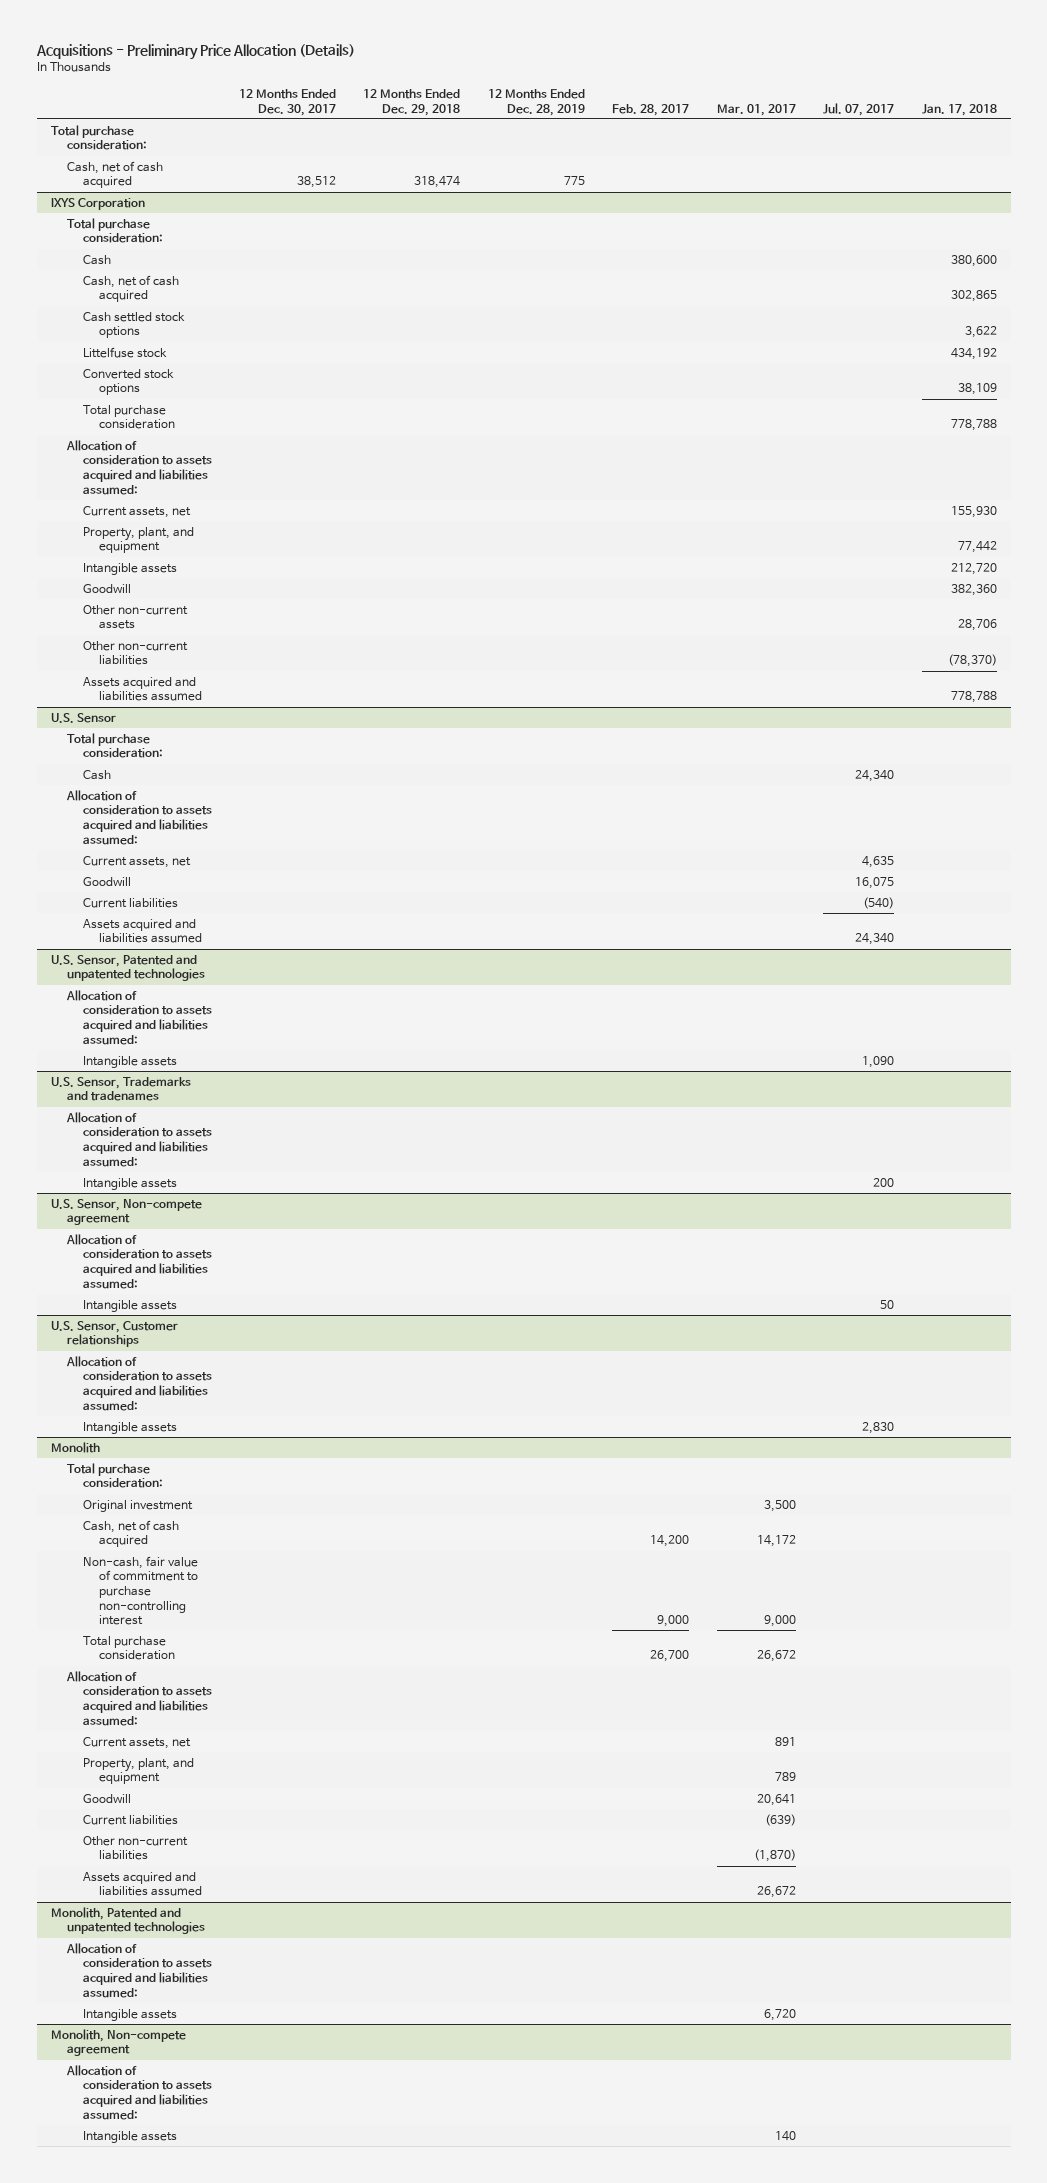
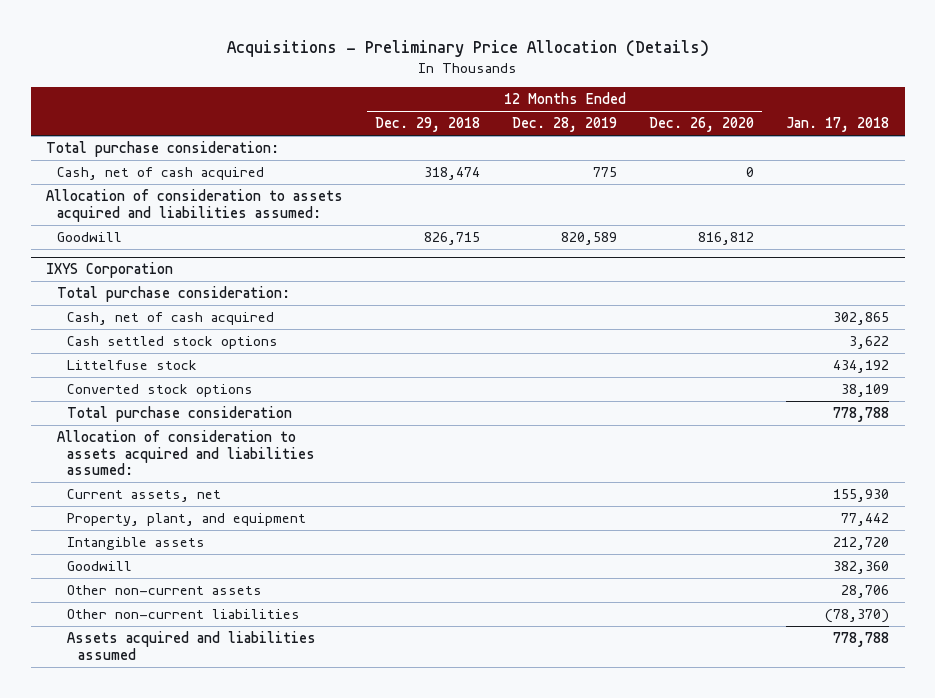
[239,89,337,116] 12 Months Ended Dec. 30, 2017 -> none
[612,103,690,116] Feb. 28, 2017 -> none
[716,103,796,116] Mar. 01, 2017 -> none
[823,102,895,116] Jul. 07, 2017 -> none
none -> [648,117,754,133] Dec. 26, 2020
none -> [46,189,344,222] Allocation of consideration to assets acquired and liabilities assumed:
none -> [56,232,122,243] Goodwill
[82,254,111,265] Cash -> none
[50,712,116,723] U.S. Sensor -> none
[66,732,163,759] Total purchase consideration: -> none
[82,769,111,780] Cash -> none
[65,789,212,845] Allocation of consideration to assets acquired and liabilities assumed: -> none
[82,855,191,868] Current assets, net -> none
[82,876,131,886] Goodwill -> none
[82,897,178,908] Current liabilities -> none
[82,918,202,944] Assets acquired and liabilities assumed -> none
[50,954,205,982] U.S. Sensor, Patented and unpatented technologies -> none
[65,989,212,1045] Allocation of consideration to assets acquired and liabilities assumed: -> none
[82,1055,177,1068] Intangible assets -> none
[50,1076,191,1102] U.S. Sensor, Trademarks and tradenames -> none
[65,1111,212,1167] Allocation of consideration to assets acquired and liabilities assumed: -> none
[82,1177,177,1190] Intangible assets -> none
[50,1198,202,1226] U.S. Sensor, Non-compete agreement -> none
[65,1233,212,1289] Allocation of consideration to assets acquired and liabilities assumed: -> none
[82,1299,177,1312] Intangible assets -> none
[50,1320,178,1348] U.S. Sensor, Customer relationships -> none
[65,1355,212,1411] Allocation of consideration to assets acquired and liabilities assumed: -> none
[82,1421,177,1434] Intangible assets -> none
[50,1441,100,1453] Monolith -> none
[66,1462,163,1489] Total purchase consideration: -> none
[82,1499,193,1512] Original investment -> none
[82,1519,179,1548] Cash, net of cash acquired -> none
[82,1555,198,1626] Non-cash, fair value of commitment to purchase non-controlling interest -> none
[82,1635,175,1661] Total purchase consideration -> none
[65,1670,212,1726] Allocation of consideration to assets acquired and liabilities assumed: -> none
[82,1736,191,1749] Current assets, net -> none
[82,1757,194,1785] Property, plant, and equipment -> none
[82,1793,131,1803] Goodwill -> none
[82,1814,178,1825] Current liabilities -> none
[82,1835,188,1861] Other non-current liabilities -> none
[82,1871,202,1897] Assets acquired and liabilities assumed -> none
[50,1906,205,1935] Monolith, Patented and unpatented technologies -> none
[65,1942,212,1998] Allocation of consideration to assets acquired and liabilities assumed: -> none
[82,2008,177,2021] Intangible assets -> none
[50,2028,186,2057] Monolith, Non-compete agreement -> none
[65,2064,212,2120] Allocation of consideration to assets acquired and liabilities assumed: -> none
[82,2130,177,2143] Intangible assets -> none

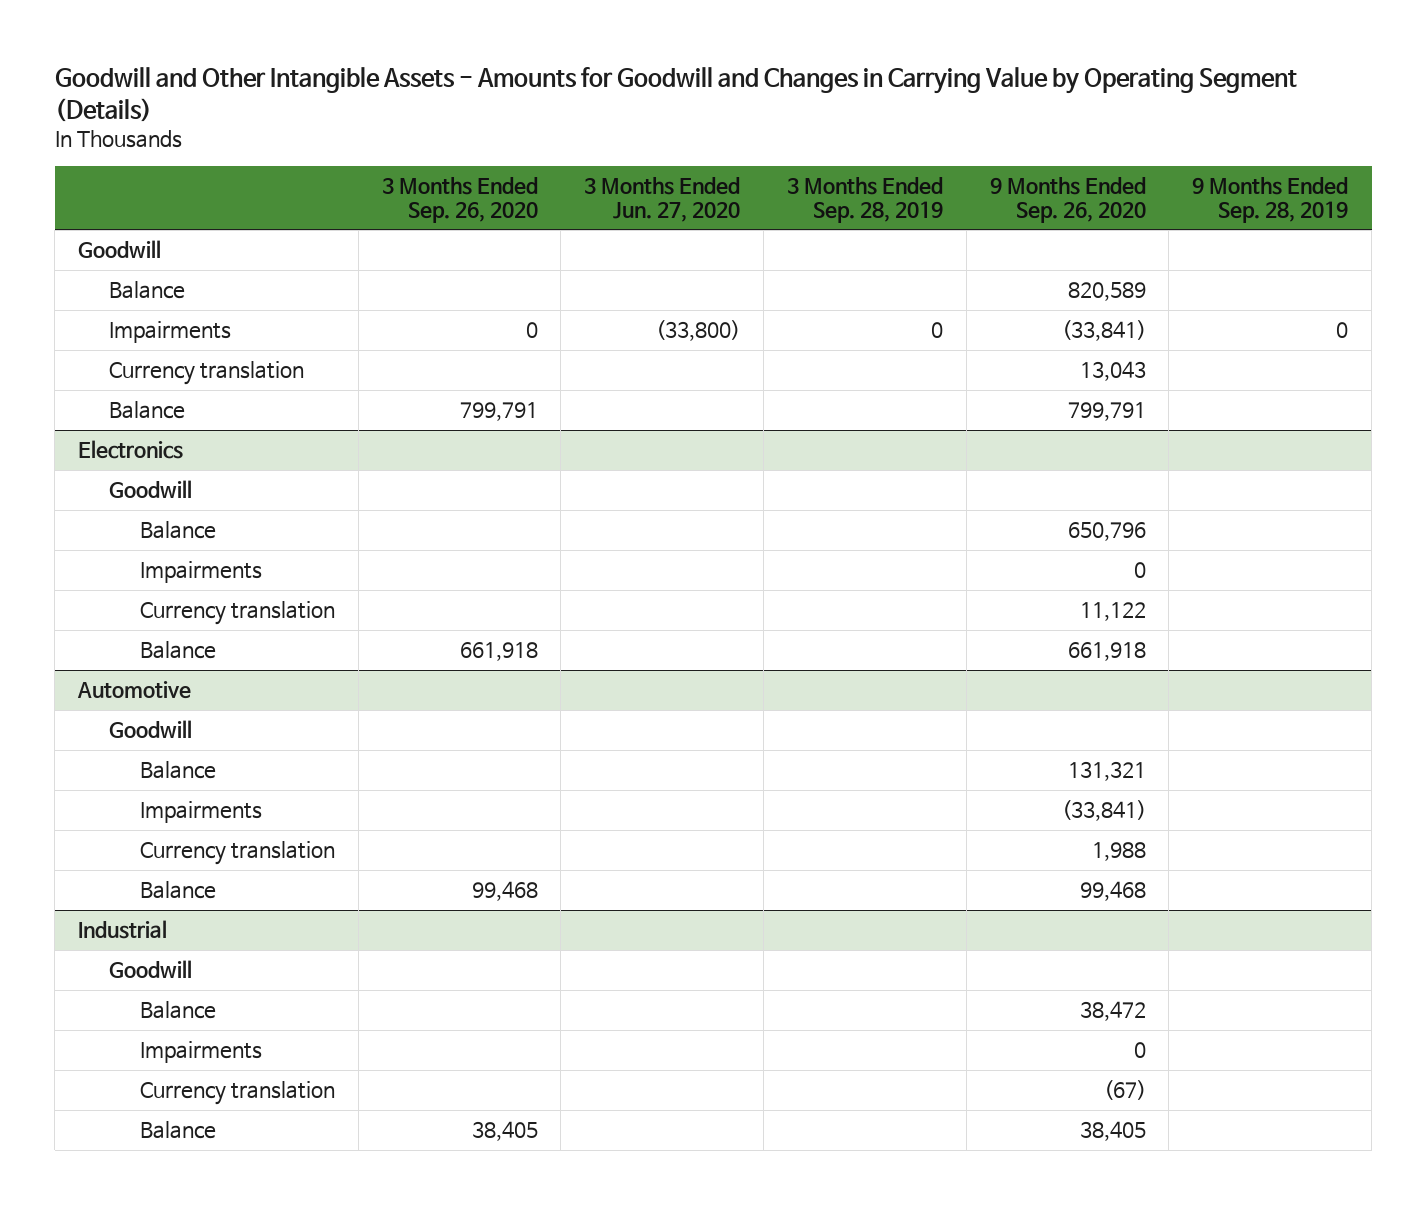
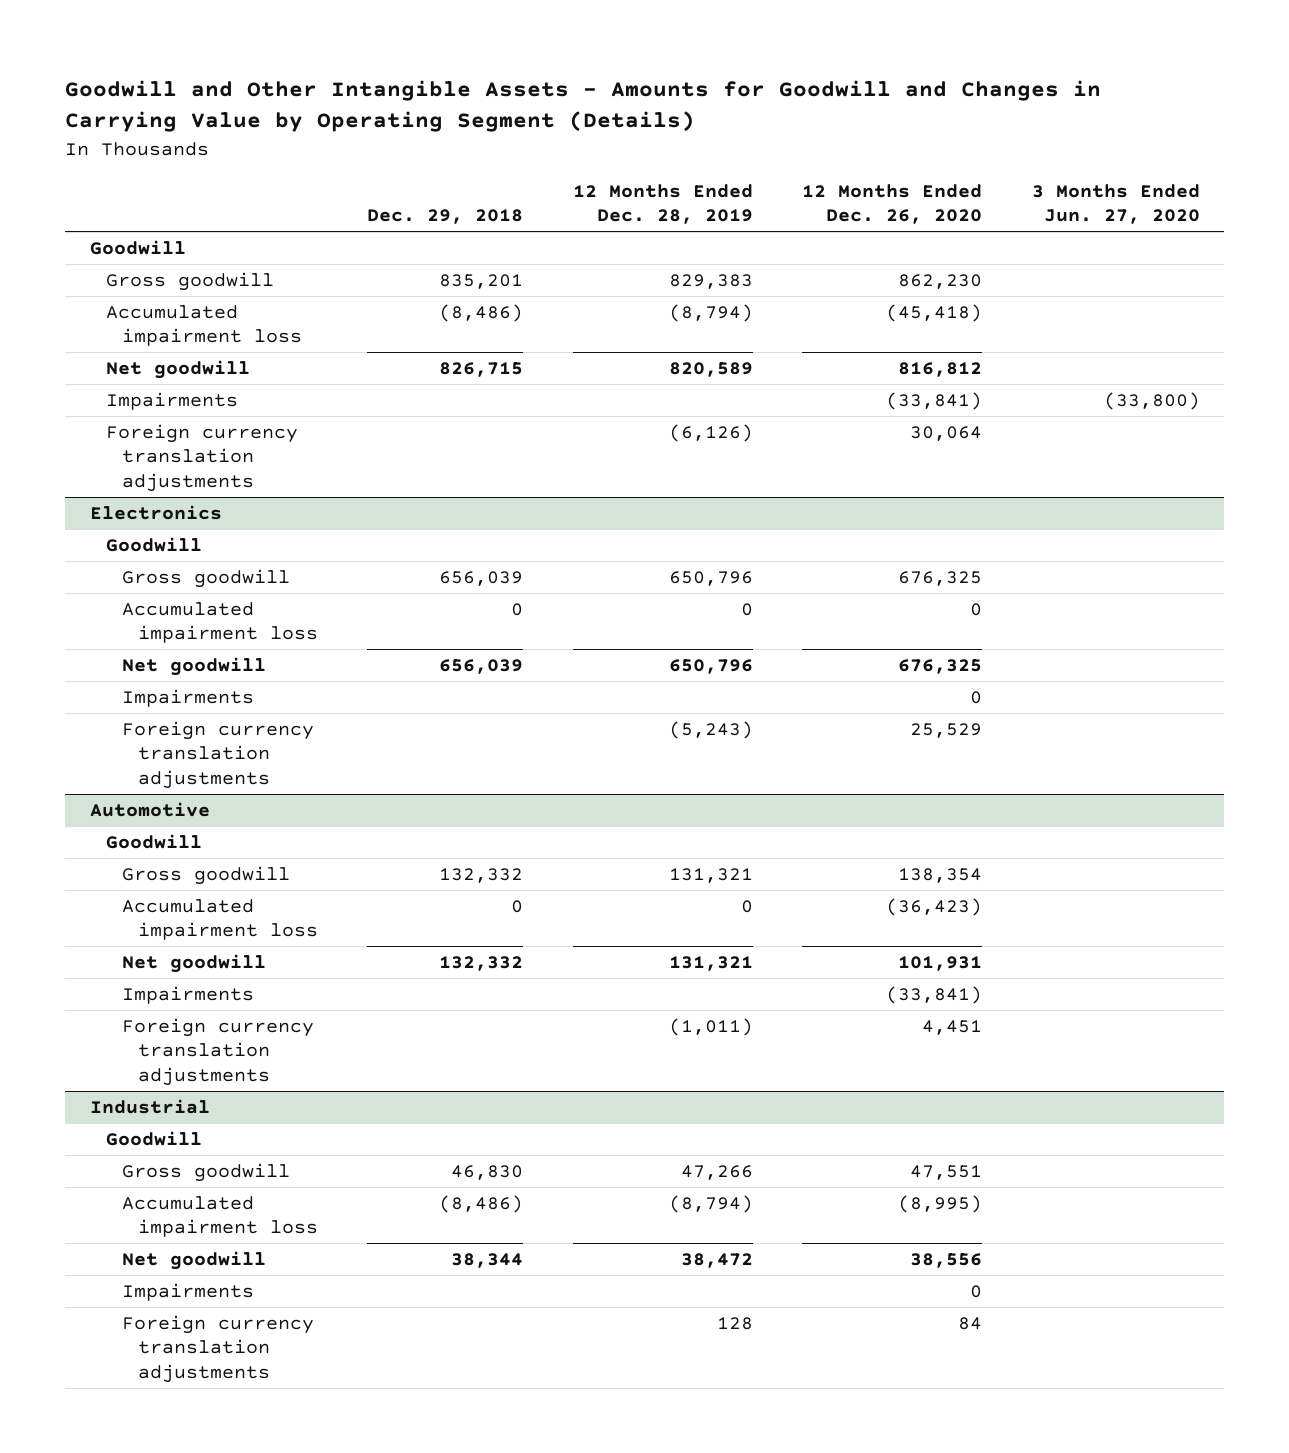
[381,177,538,224] 3 Months Ended Sep. 26, 2020 -> none
[786,177,943,224] 3 Months Ended Sep. 28, 2019 -> none
[989,177,1146,224] 9 Months Ended Sep. 26, 2020 -> none
[1192,177,1349,224] 9 Months Ended Sep. 28, 2019 -> none
none -> [367,209,524,225] Dec. 29, 2018
none -> [572,183,753,225] 12 Months Ended Dec. 28, 2019
none -> [802,183,983,225] 12 Months Ended Dec. 26, 2020
none -> [105,272,274,292] Gross goodwill
none -> [105,305,302,347] Accumulated impairment loss
[109,281,186,300] Balance -> [105,360,250,380] Net goodwill
[109,401,186,420] Balance -> none
[109,361,305,386] Currency translation -> [105,424,298,492] Foreign currency translation adjustments
none -> [121,569,290,589] Gross goodwill
none -> [121,602,318,644] Accumulated impairment loss
[140,521,217,540] Balance -> [121,657,266,677] Net goodwill
[140,641,217,660] Balance -> none
[140,601,336,626] Currency translation -> [121,721,314,789] Foreign currency translation adjustments
none -> [121,866,290,886] Gross goodwill
none -> [121,899,318,941] Accumulated impairment loss
[140,761,217,780] Balance -> [121,954,266,974] Net goodwill
[140,881,217,900] Balance -> none
[140,841,336,866] Currency translation -> [121,1018,314,1086] Foreign currency translation adjustments
none -> [121,1163,290,1183] Gross goodwill
none -> [121,1196,318,1238] Accumulated impairment loss
[140,1001,217,1020] Balance -> [121,1251,266,1271] Net goodwill
[140,1121,217,1140] Balance -> none
[140,1081,336,1106] Currency translation -> [121,1315,314,1383] Foreign currency translation adjustments

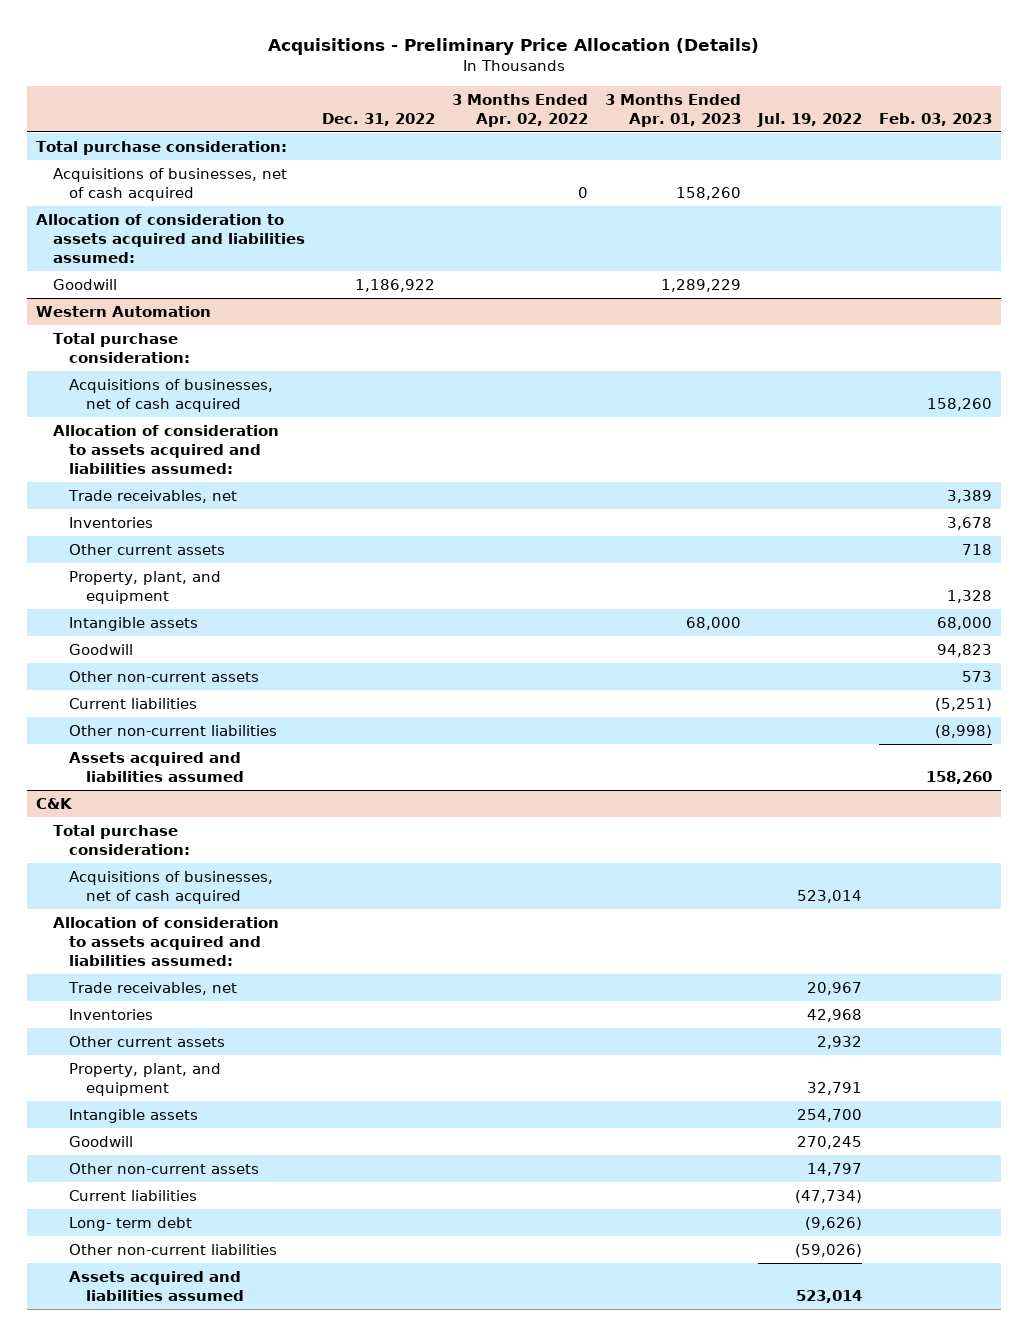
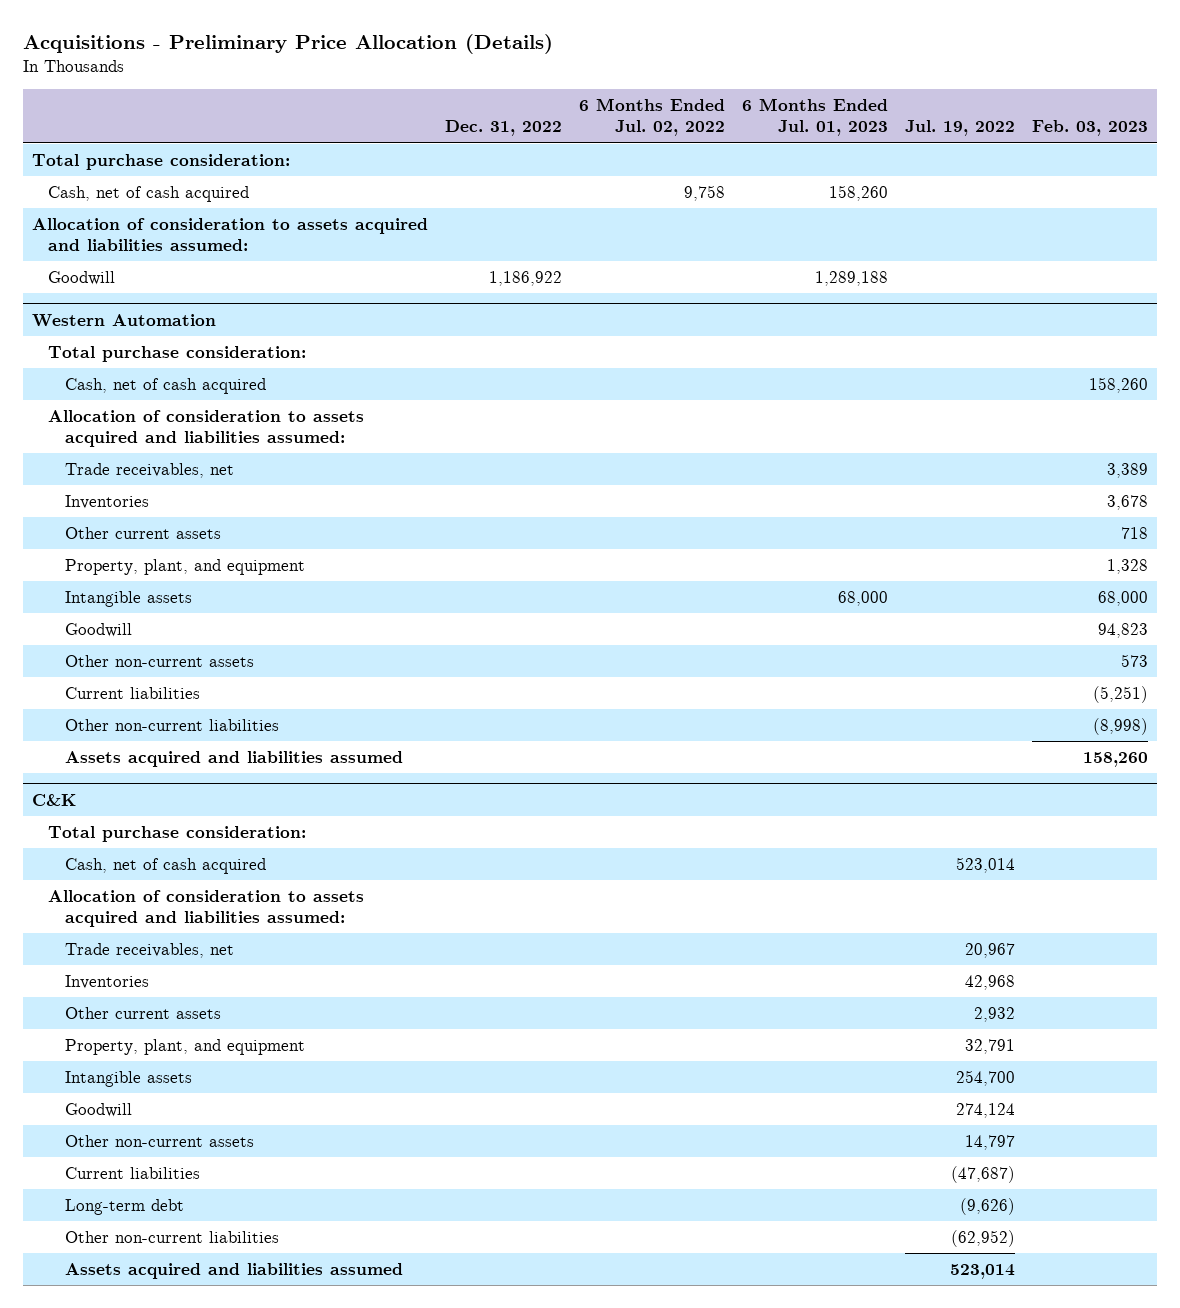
[451,93,588,127] 3 Months Ended Apr. 02, 2022 -> none
[605,93,742,127] 3 Months Ended Apr. 01, 2023 -> none
none -> [578,98,725,137] 6 Months Ended Jul. 02, 2022
none -> [742,98,889,137] 6 Months Ended Jul. 01, 2023
[52,168,287,201] Acquisitions of businesses, net of cash acquired -> [48,185,250,202] Cash, net of cash acquired
[69,379,274,412] Acquisitions of businesses, net of cash acquired -> [65,377,267,394] Cash, net of cash acquired
[69,871,274,904] Acquisitions of businesses, net of cash acquired -> [65,857,267,874] Cash, net of cash acquired
[797,1136,863,1150] 270,245 -> [956,1102,1016,1118] 274,124
[795,1190,863,1204] (47,734) -> [951,1165,1016,1183] (47,687)
[69,1217,193,1232] Long- term debt -> [65,1198,185,1215] Long-term debt
[795,1244,863,1258] (59,026) -> [951,1229,1016,1247] (62,952)

